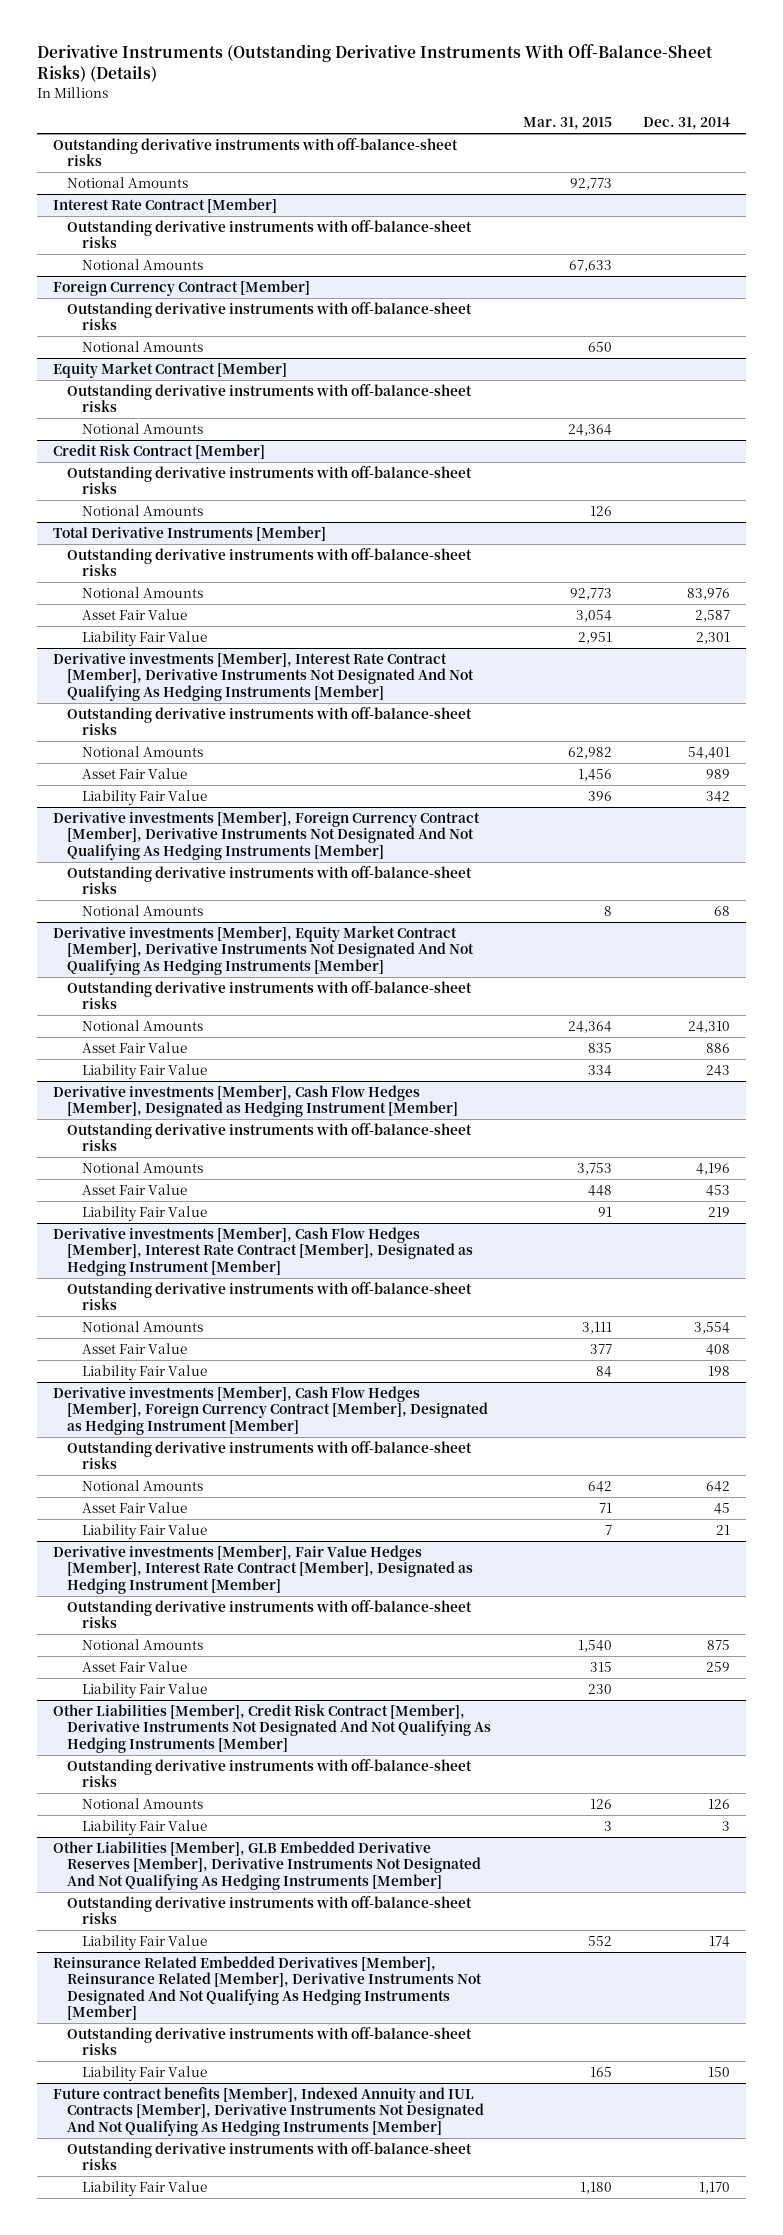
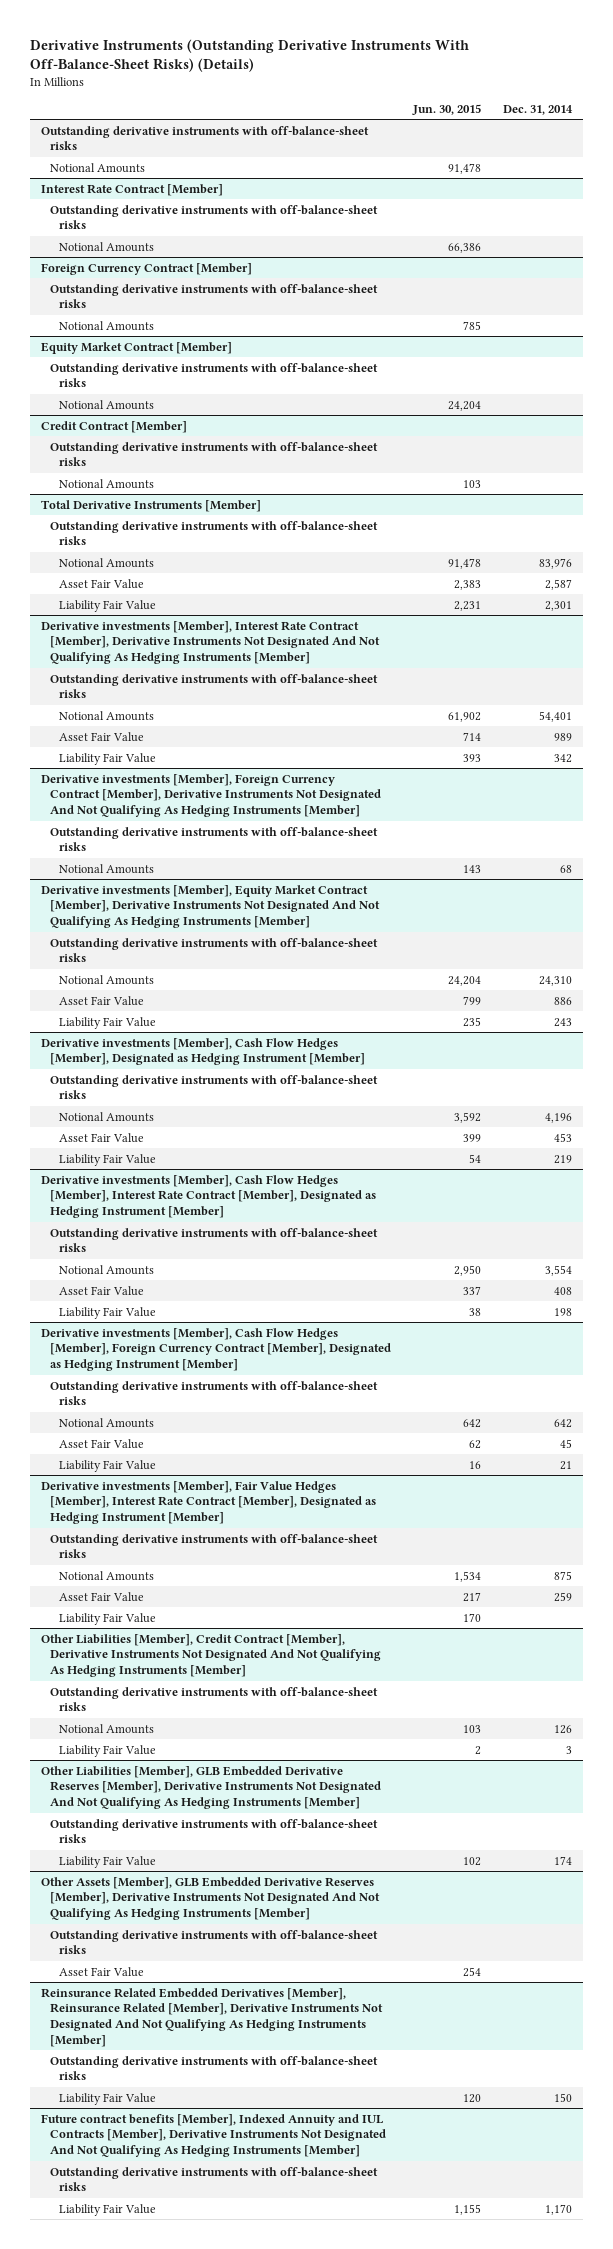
[522,117,612,131] Mar. 31, 2015 -> none
none -> [412,103,482,115] Jun. 30, 2015
[52,443,265,459] Credit Risk Contract [Member] -> [41,420,188,433] Credit Contract [Member]
[52,1703,492,1753] Other Liabilities [Member], Credit Risk Contract [Member], Derivative Instruments Not Designated And Not Qualifying As Hedging Instruments [Member] -> [41,1633,382,1678] Other Liabilities [Member], Credit Contract [Member], Derivative Instruments Not Designated And Not Qualifying As Hedging Instruments [Member]
none -> [41,1876,381,1921] Other Assets [Member], GLB Embedded Derivative Reserves [Member], Derivative Instruments Not Designated And Not Qualifying As Hedging Instruments [Member]
none -> [50,1929,379,1955] Outstanding derivative instruments with off-balance-sheet risks
none -> [59,1966,145,1977] Asset Fair Value

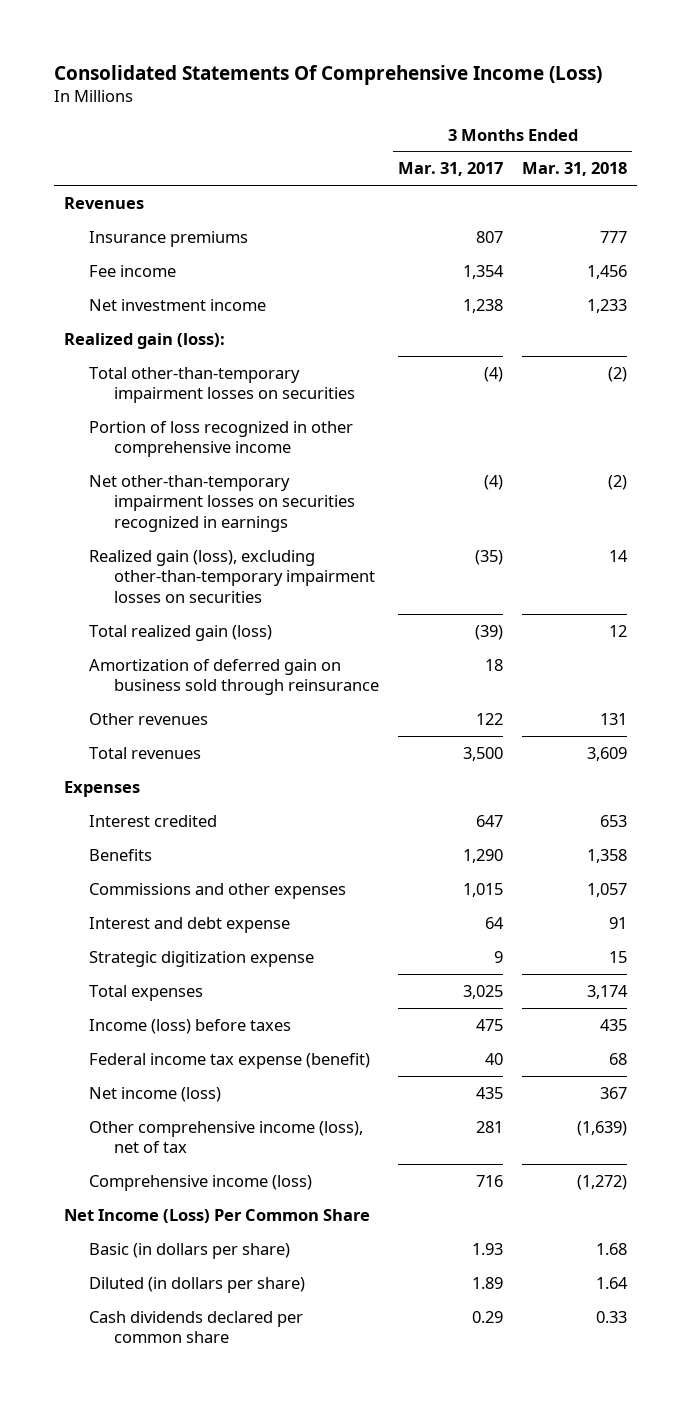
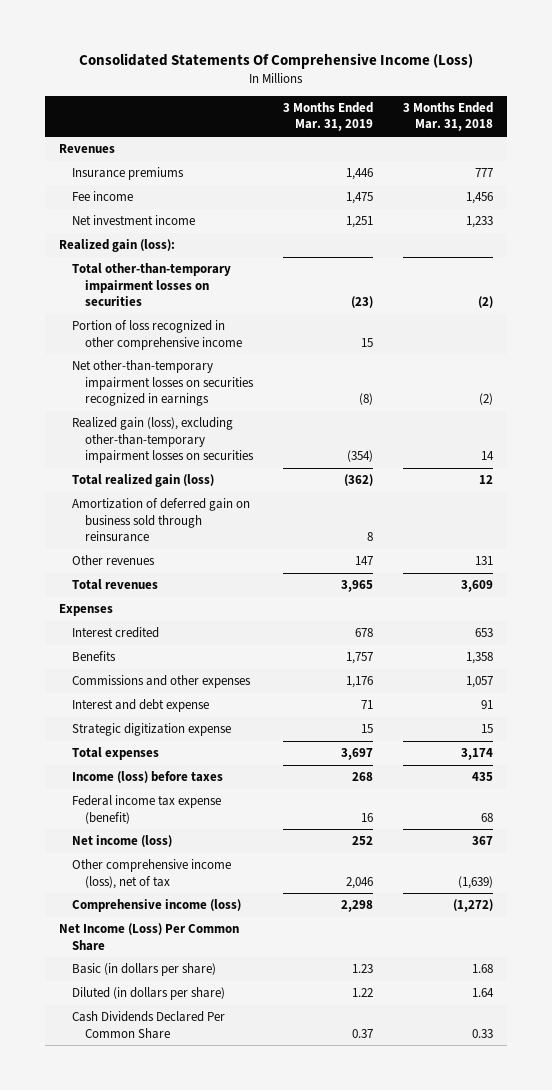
[398,162,504,177] Mar. 31, 2017 -> none
none -> [283,101,374,132] 3 Months Ended Mar. 31, 2019
[88,1310,303,1344] Cash dividends declared per common share -> [72,1011,226,1039] Cash Dividends Declared Per Common Share

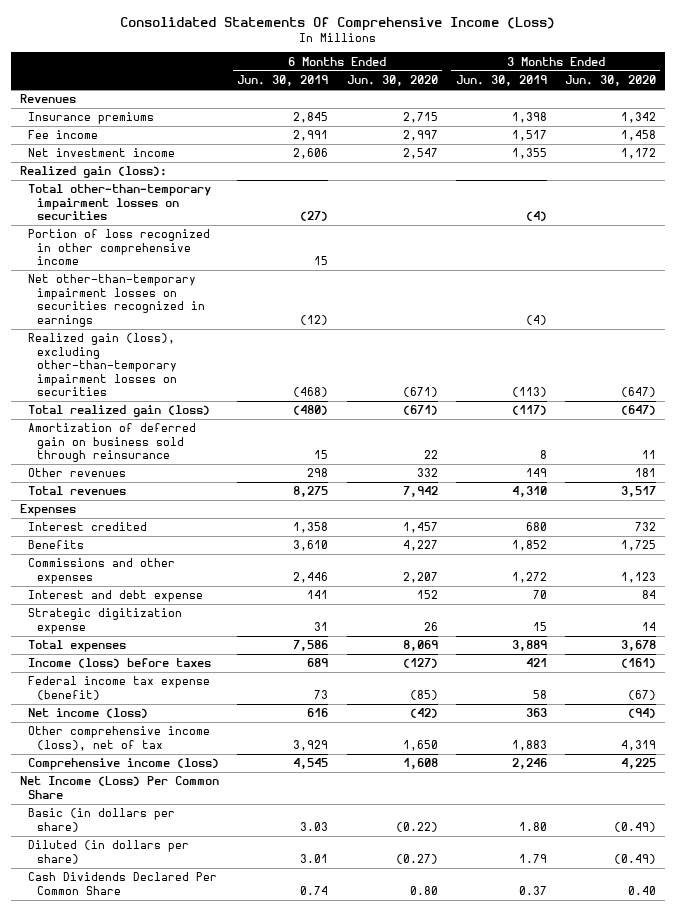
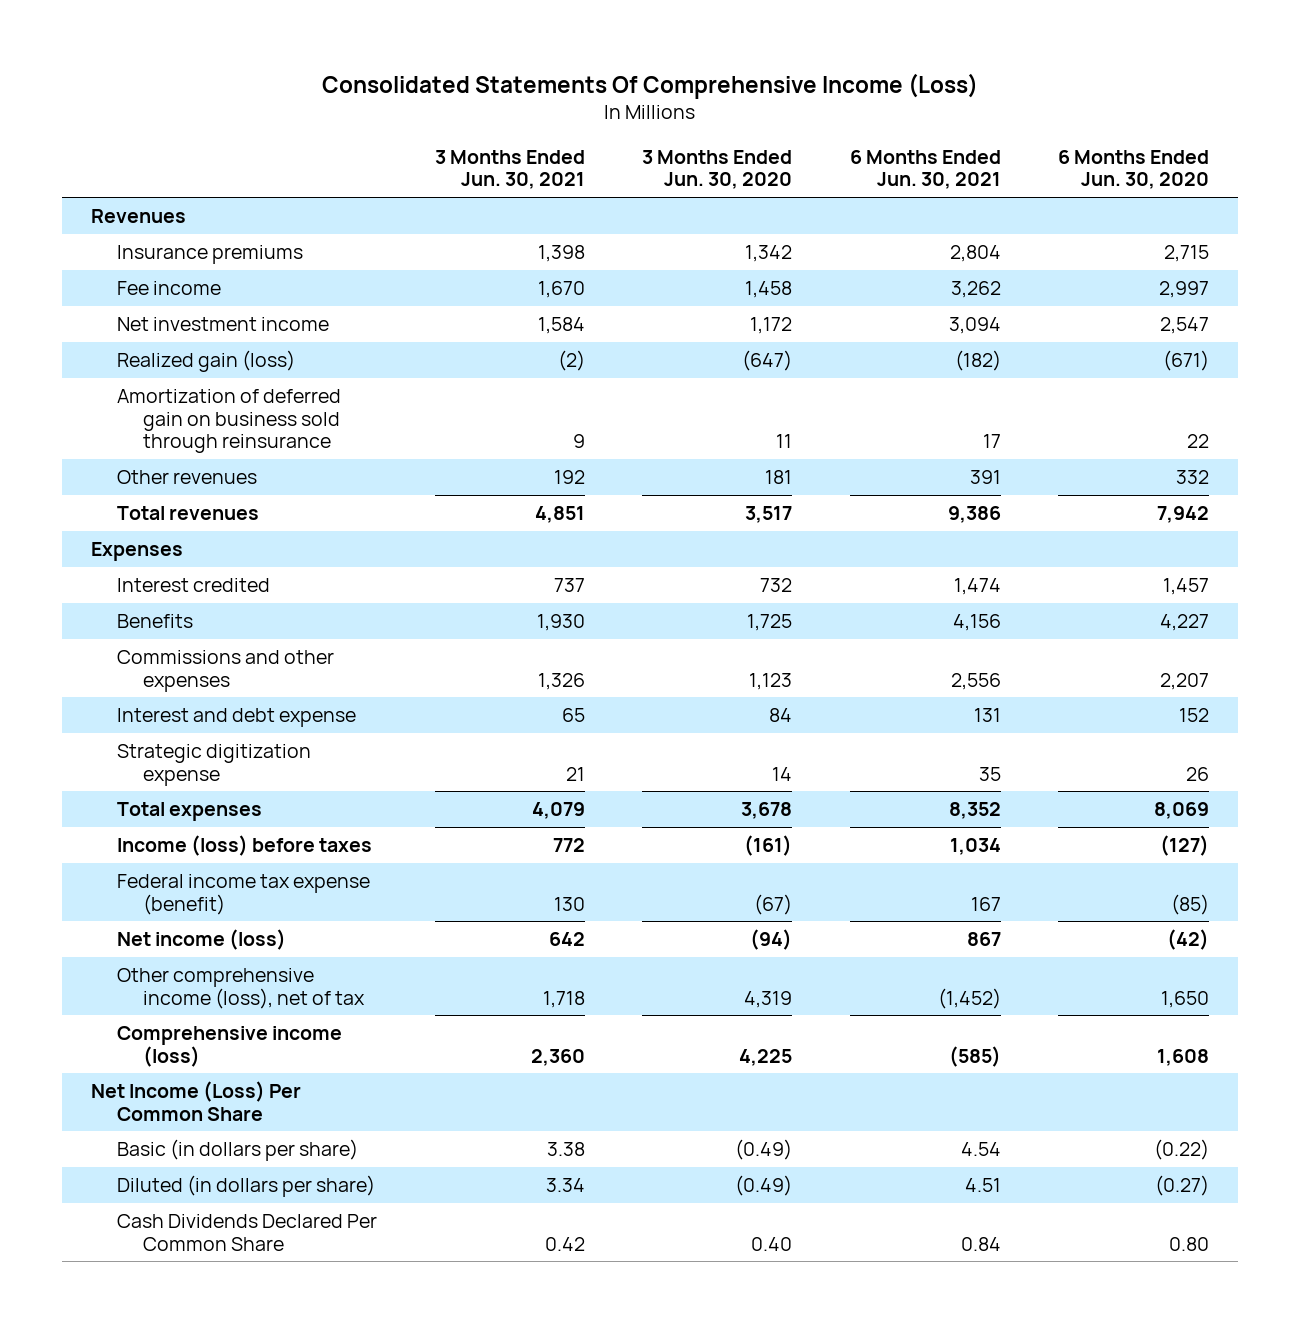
[237,74,329,86] Jun. 30, 2019 -> none
[455,74,547,86] Jun. 30, 2019 -> none
none -> [434,149,585,190] 3 Months Ended Jun. 30, 2021
none -> [849,149,1001,190] 6 Months Ended Jun. 30, 2021
[19,166,167,179] Realized gain (loss): -> none
[28,184,212,221] Total other-than-temporary impairment losses on securities -> none
[28,229,211,266] Portion of loss recognized in other comprehensive income -> none
[28,274,206,327] Net other-than-temporary impairment losses on securities recognized in earnings -> none
[28,333,178,397] Realized gain (loss), excluding other-than-temporary impairment losses on securities -> none
[28,405,211,418] Total realized gain (loss) -> [117,350,296,373] Realized gain (loss)

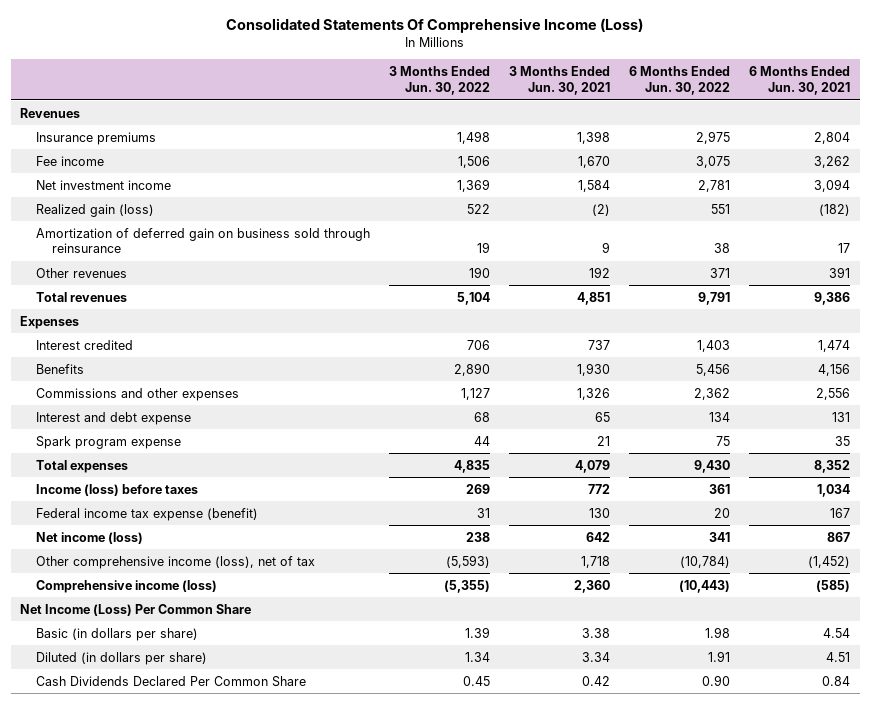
[642,149,793,190] 3 Months Ended Jun. 30, 2020 -> none
[1058,149,1210,190] 6 Months Ended Jun. 30, 2020 -> none
none -> [389,66,491,95] 3 Months Ended Jun. 30, 2022
none -> [629,66,731,95] 6 Months Ended Jun. 30, 2022
[117,744,312,786] Strategic digitization expense -> [36,435,182,449] Spark program expense

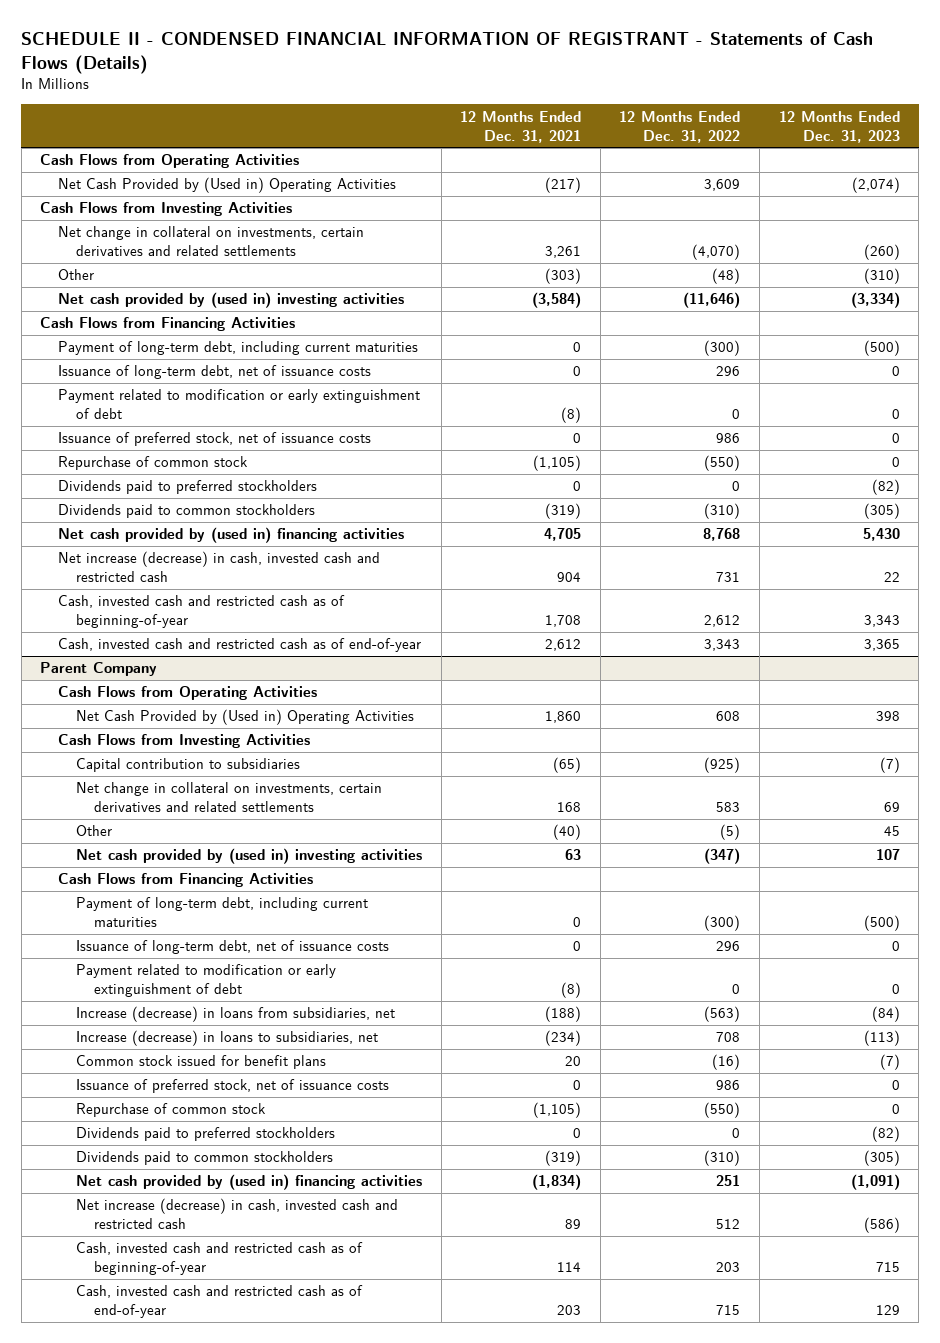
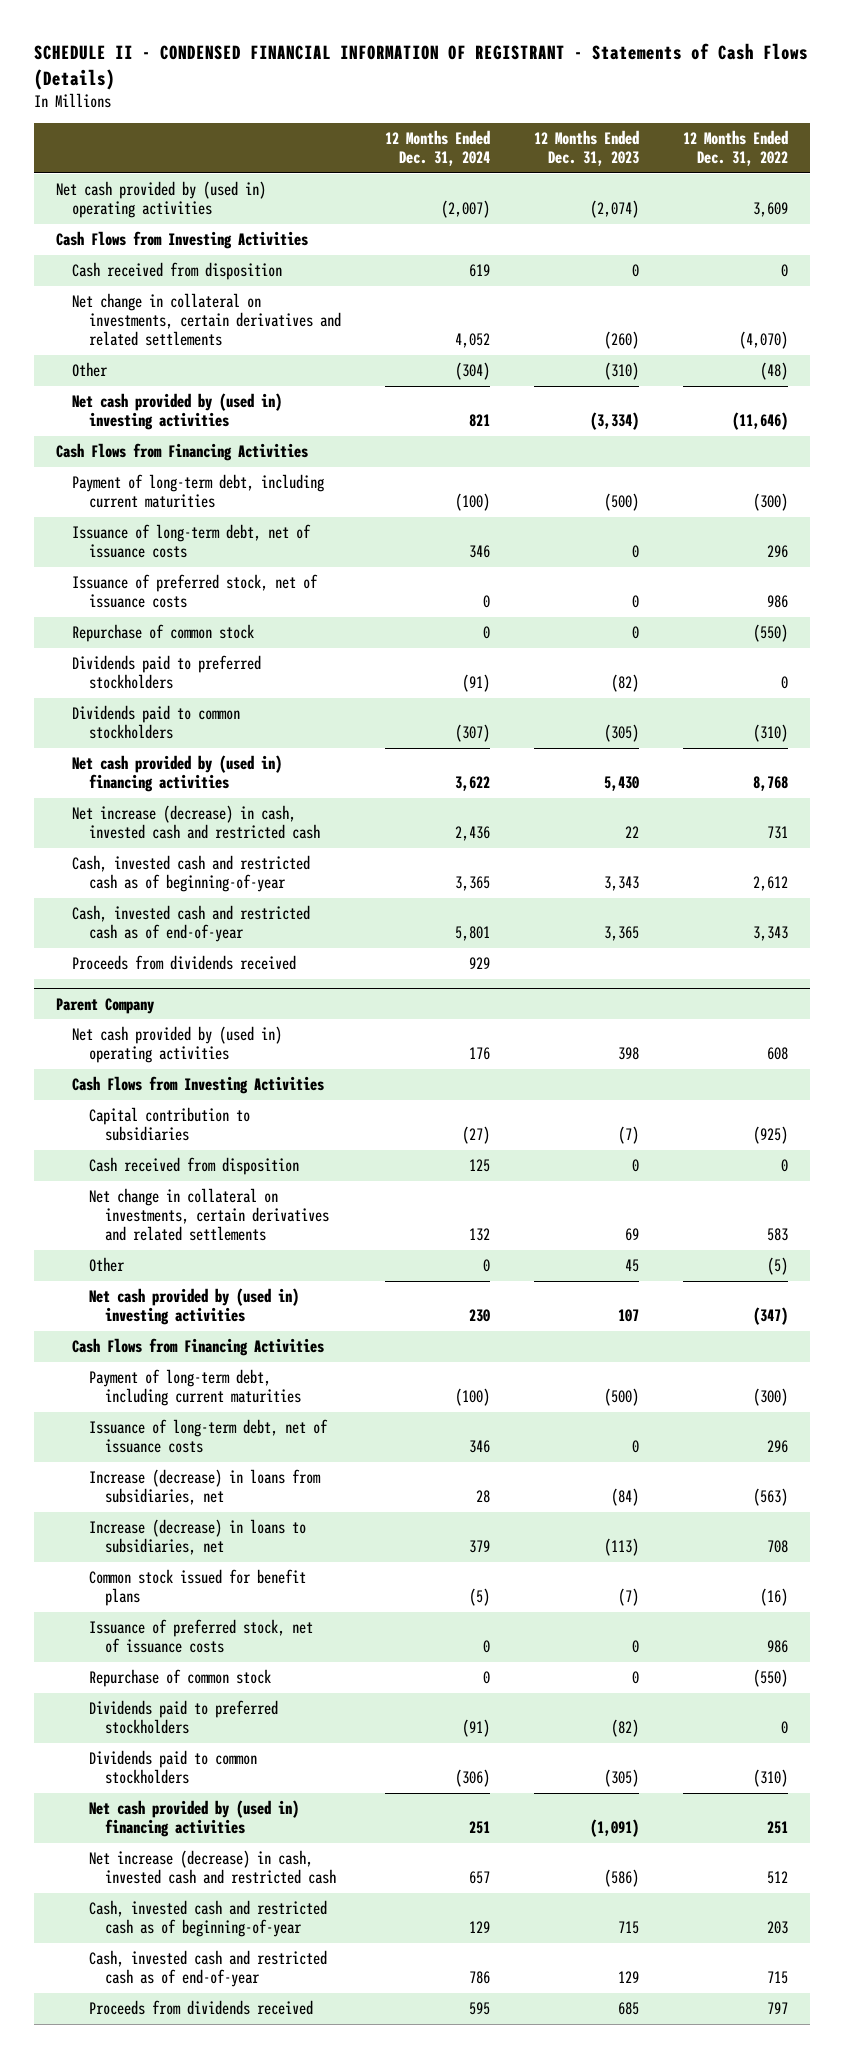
[460,110,582,143] 12 Months Ended Dec. 31, 2021 -> none
none -> [384,130,490,167] 12 Months Ended Dec. 31, 2024
[40,154,300,169] Cash Flows from Operating Activities -> none
[58,177,397,194] Net Cash Provided by (Used in) Operating Activities -> [55,181,266,219] Net cash provided by (used in) operating activities
none -> [72,262,283,281] Cash received from disposition
[58,389,421,420] Payment related to modification or early extinguishment of debt -> none
none -> [72,955,297,971] Proceeds from dividends received
[58,686,318,701] Cash Flows from Operating Activities -> none
[76,709,415,726] Net Cash Provided by (Used in) Operating Activities -> [72,1026,283,1064] Net cash provided by (used in) operating activities
none -> [88,1157,299,1176] Cash received from disposition
[76,964,337,998] Payment related to modification or early extinguishment of debt -> none
none -> [88,2000,313,2016] Proceeds from dividends received

